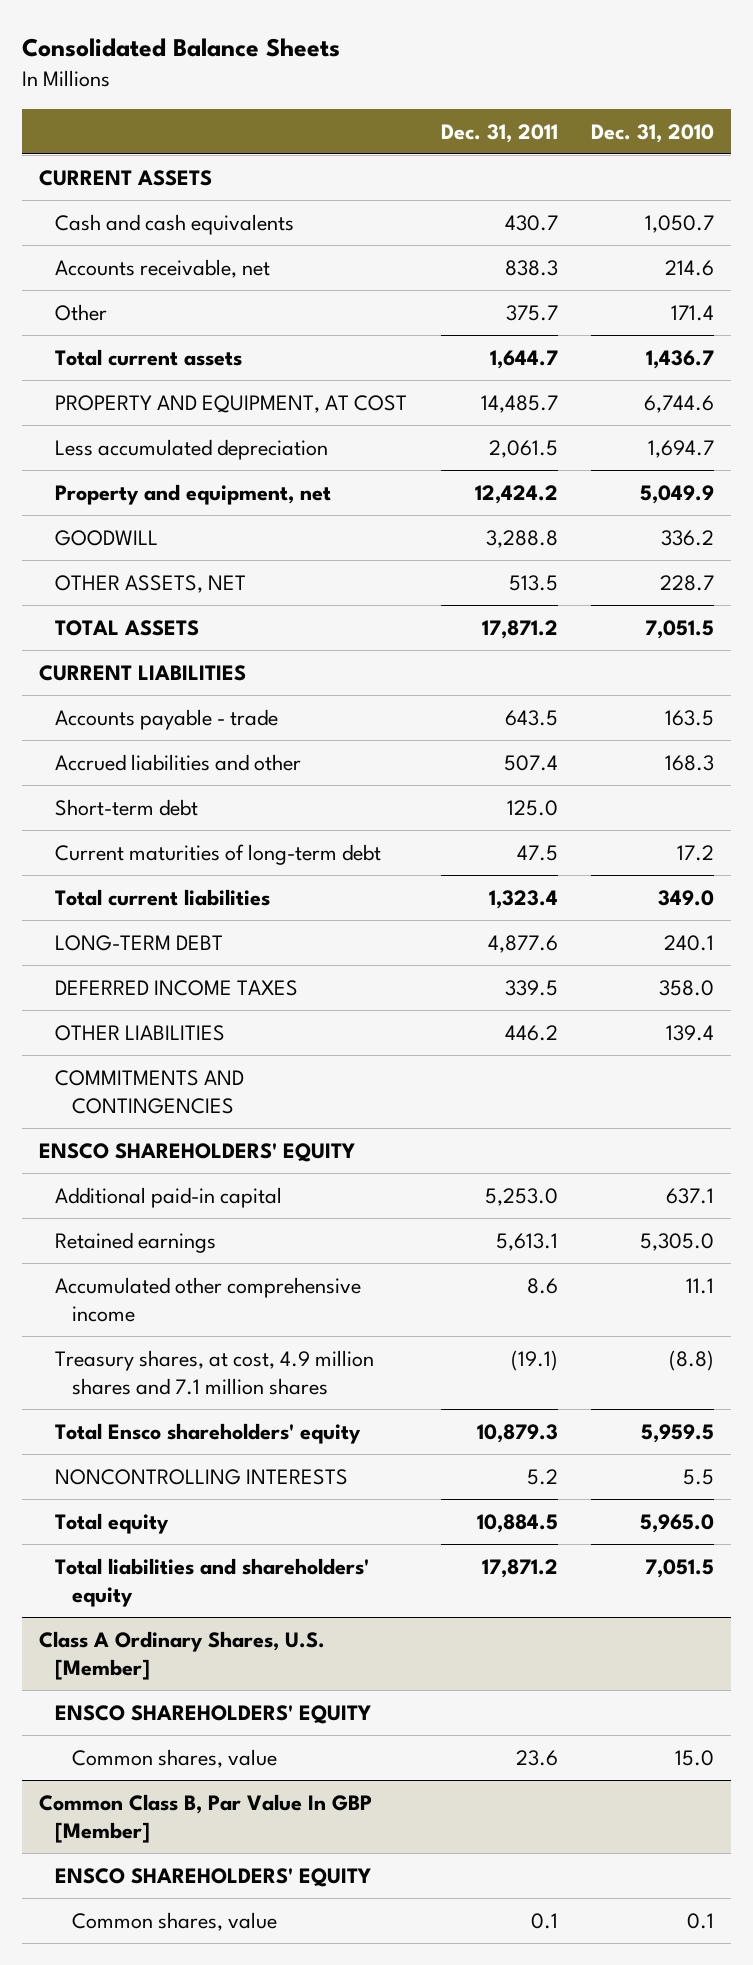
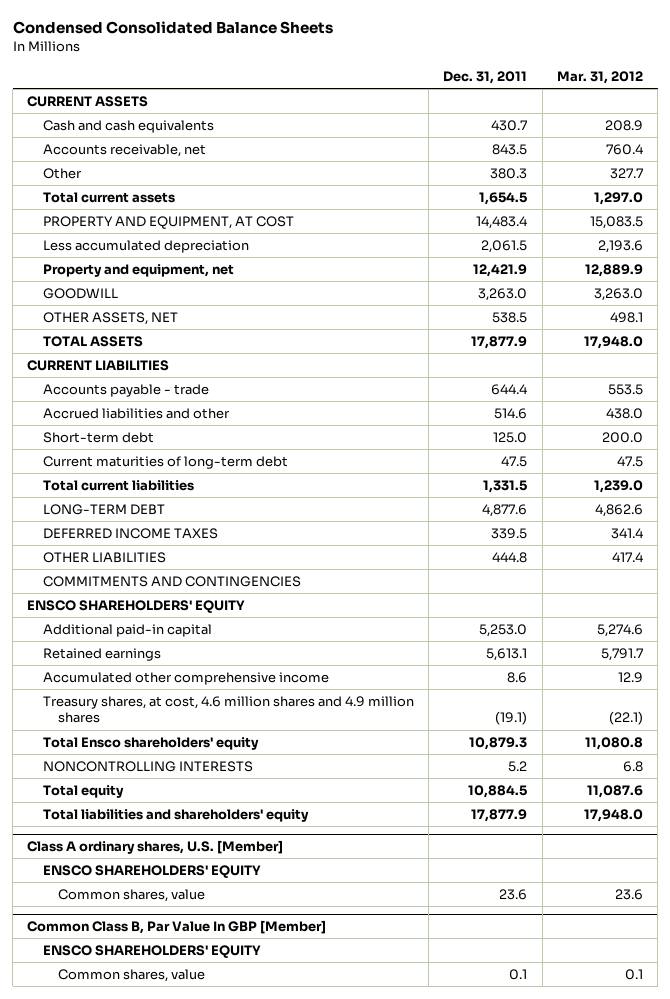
[21,38,340,58] Consolidated Balance Sheets -> [12,21,333,35] Condensed Consolidated Balance Sheets
[591,123,715,143] Dec. 31, 2010 -> none
none -> [557,70,644,84] Mar. 31, 2012
[504,259,558,276] 838.3 -> [492,143,528,155] 843.5
[505,304,558,321] 375.7 -> [490,167,528,179] 380.3
[489,349,558,369] 1,644.7 -> [479,191,528,205] 1,654.5
[480,394,558,413] 14,485.7 -> [476,215,528,229] 14,483.4
[474,484,558,504] 12,424.2 -> [473,263,528,277] 12,421.9
[485,529,558,548] 3,288.8 -> [478,287,528,301] 3,263.0
[508,574,558,591] 513.5 -> [492,311,528,323] 538.5
[481,619,558,639] 17,871.2 -> [471,335,528,349] 17,877.9
[504,709,558,726] 643.5 -> [491,383,528,395] 644.4
[503,754,558,771] 507.4 -> [494,407,528,419] 514.6
[488,889,558,909] 1,323.4 -> [483,479,528,493] 1,331.5
[504,1024,558,1041] 446.2 -> [492,551,528,563] 444.8
[55,1349,375,1396] Treasury shares, at cost, 4.9 million shares and 7.1 million shares -> [42,695,414,724] Treasury shares, at cost, 4.6 million shares and 4.9 million shares
[481,1558,558,1578] 17,871.2 -> [471,808,528,822] 17,877.9
[38,1630,325,1681] Class A Ordinary Shares, U.S. [Member] -> [27,840,284,855] Class A ordinary shares, U.S. [Member]

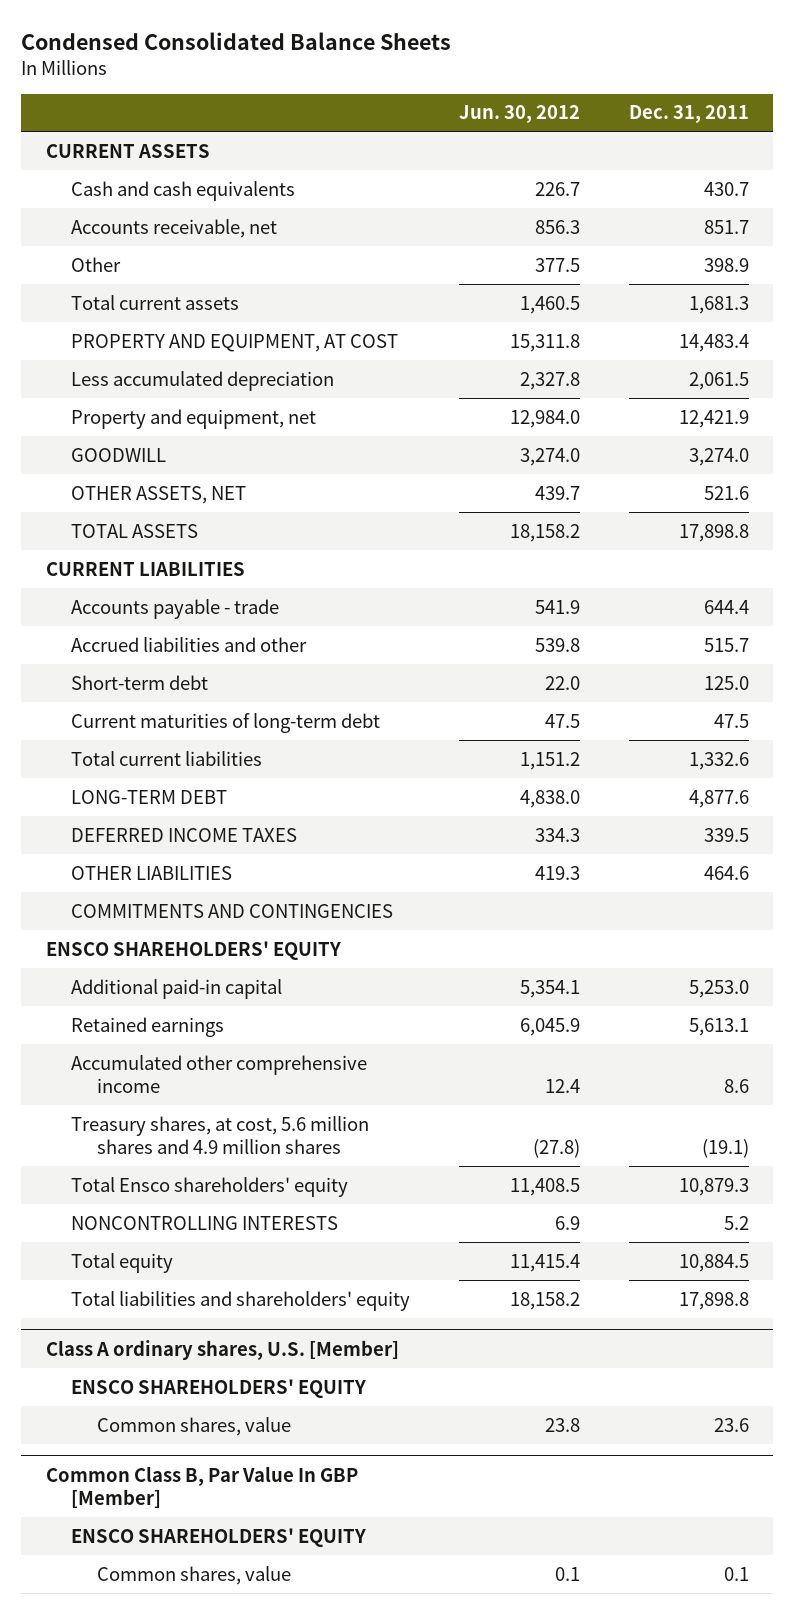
[557,70,644,84] Mar. 31, 2012 -> none
none -> [459,105,581,124] Jun. 30, 2012
[492,143,528,155] 843.5 -> [703,219,749,234] 851.7
[490,167,528,179] 380.3 -> [703,257,749,272] 398.9
[479,191,528,205] 1,654.5 -> [688,295,749,314] 1,681.3
[478,287,528,301] 3,263.0 -> [688,447,749,466] 3,274.0
[492,311,528,323] 538.5 -> [703,485,749,500] 521.6
[471,335,528,349] 17,877.9 -> [678,523,749,542] 17,898.8
[494,407,528,419] 514.6 -> [703,637,749,652] 515.7
[483,479,528,493] 1,331.5 -> [688,751,749,770] 1,332.6
[492,551,528,563] 444.8 -> [703,865,749,880] 464.6
[42,695,414,724] Treasury shares, at cost, 4.6 million shares and 4.9 million shares -> [71,1115,370,1155] Treasury shares, at cost, 5.6 million shares and 4.9 million shares
[471,808,528,822] 17,877.9 -> [678,1291,749,1310] 17,898.8

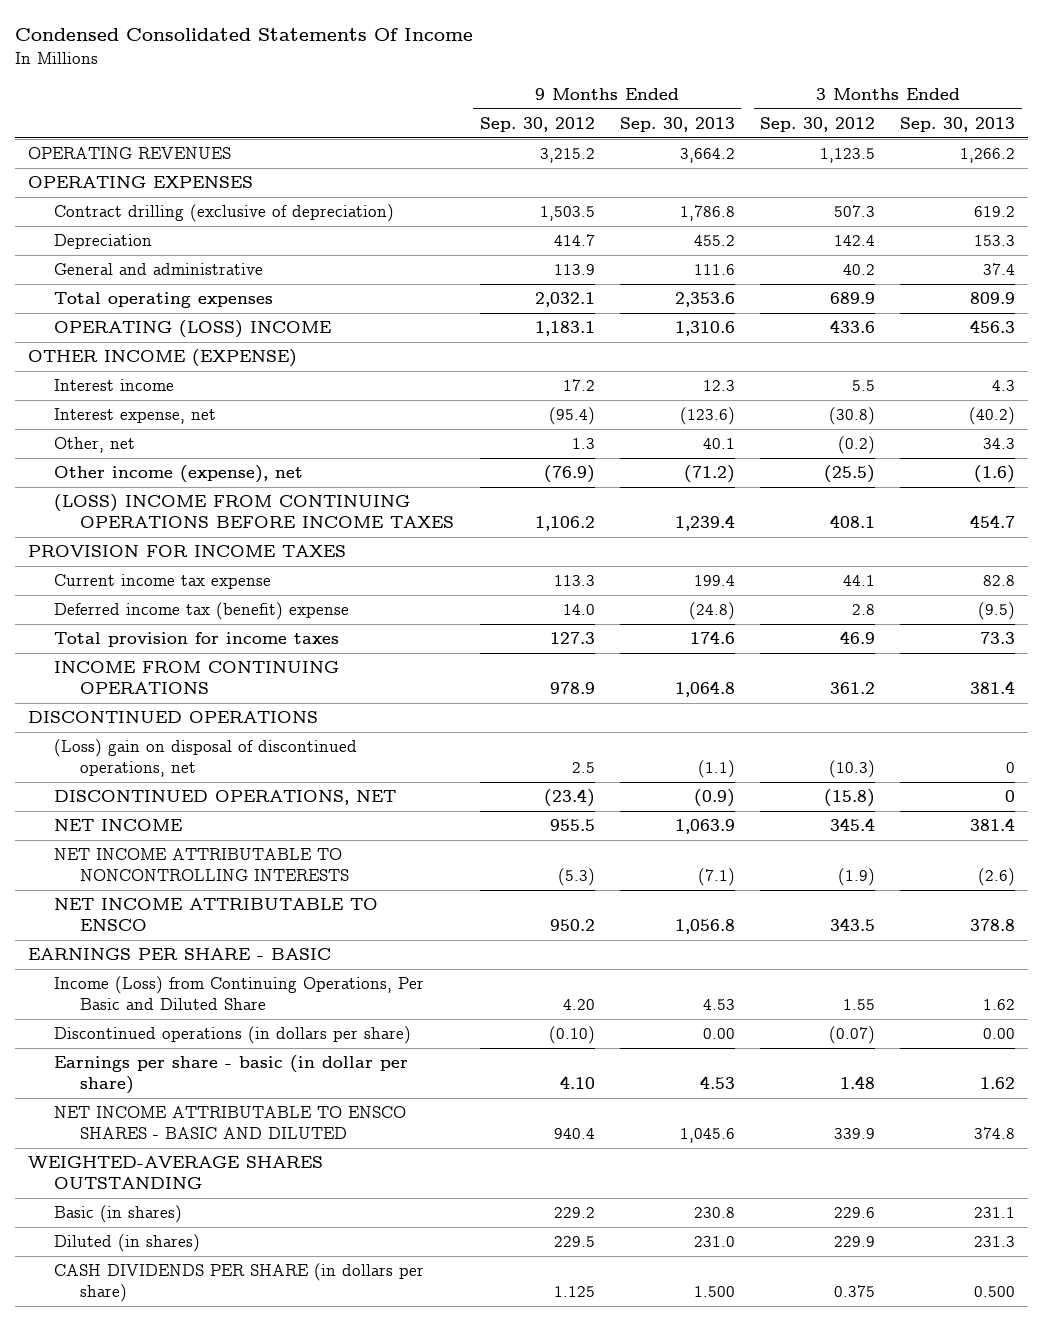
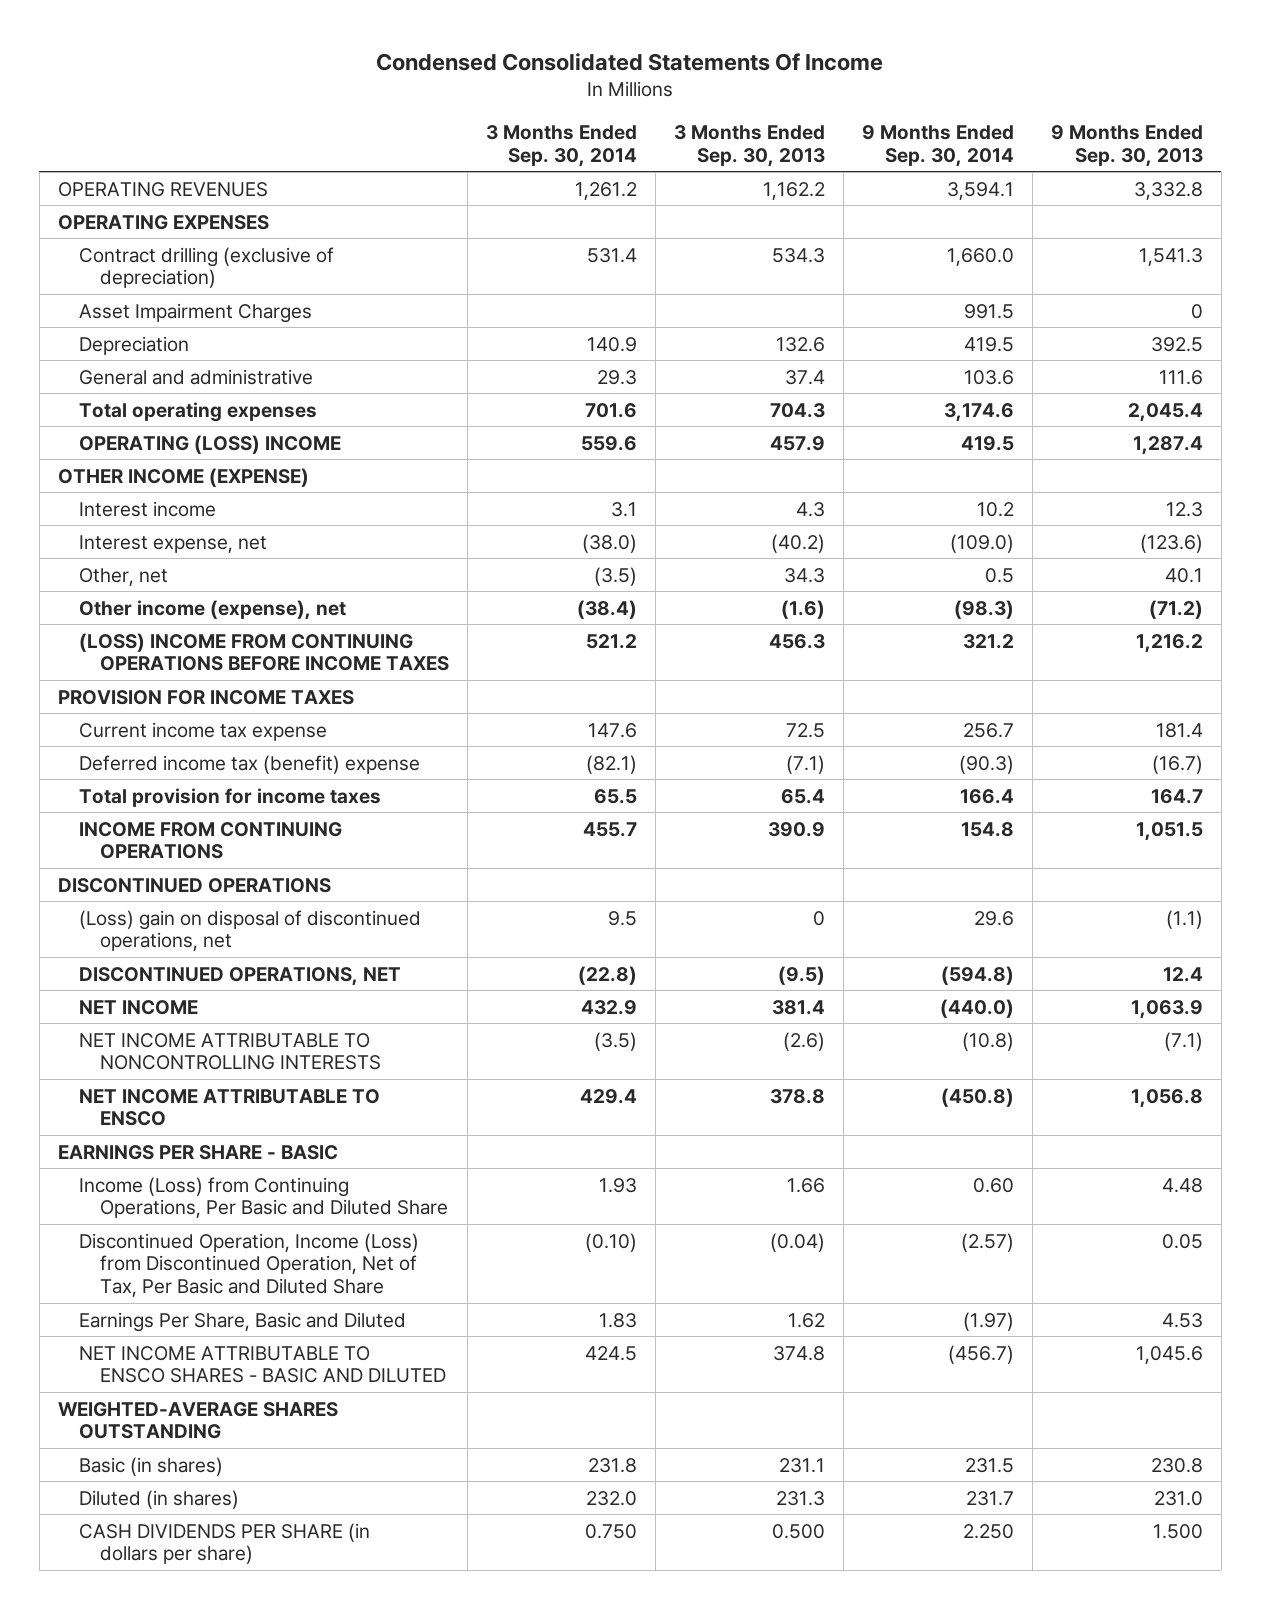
[479,117,595,133] Sep. 30, 2012 -> none
[760,117,876,133] Sep. 30, 2012 -> none
none -> [485,124,637,167] 3 Months Ended Sep. 30, 2014
none -> [861,124,1014,167] 9 Months Ended Sep. 30, 2014
[679,148,735,164] 3,664.2 -> [1133,181,1203,200] 3,332.8
[960,148,1016,164] 1,266.2 -> [762,181,825,200] 1,162.2
[679,205,735,222] 1,786.8 -> [1138,247,1203,266] 1,541.3
[974,206,1016,218] 619.2 -> [771,247,825,263] 534.3
none -> [78,302,312,323] Asset Impairment Charges
[693,235,735,247] 455.2 -> [1150,336,1203,352] 392.5
[974,235,1016,247] 153.3 -> [775,336,825,352] 132.6
[674,292,735,308] 2,353.6 -> [1127,402,1203,422] 2,045.4
[970,292,1016,305] 809.9 -> [769,402,825,418] 704.3
[674,321,735,337] 1,310.6 -> [1132,435,1203,455] 1,287.4
[970,320,1016,334] 456.3 -> [769,435,825,451] 457.9
[674,514,735,531] 1,239.4 -> [1135,633,1203,653] 1,216.2
[970,514,1016,528] 454.7 -> [768,633,825,649] 456.3
[693,575,735,587] 199.4 -> [1155,722,1203,738] 181.4
[983,575,1016,587] 82.8 -> [785,722,825,738] 72.5
[688,602,735,621] (24.8) -> [1151,754,1203,774] (16.7)
[978,602,1016,621] (9.5) -> [785,754,825,774] (7.1)
[689,631,735,645] 174.6 -> [1150,788,1203,804] 164.7
[980,632,1016,645] 73.3 -> [780,788,825,804] 65.4
[674,680,735,697] 1,064.8 -> [1135,821,1203,841] 1,051.5
[970,680,1016,694] 381.4 -> [767,821,825,837] 390.9
[693,789,735,808] (0.9) -> [1162,966,1203,982] 12.4
[1005,790,1016,803] 0 -> [777,965,825,985] (9.5)
[54,1026,412,1045] Discontinued operations (in dollars per share) -> none
[702,998,735,1010] 4.53 -> [1161,1177,1203,1193] 4.48
[983,998,1016,1010] 1.62 -> [786,1177,825,1193] 1.66
none -> [78,1232,419,1298] Discontinued Operation, Income (Loss) from Discontinued Operation, Net of Tax, Per Basic and Diluted Share
[54,1055,409,1094] Earnings per share - basic (in dollar per share) -> [78,1311,406,1332] Earnings Per Share, Basic and Diluted

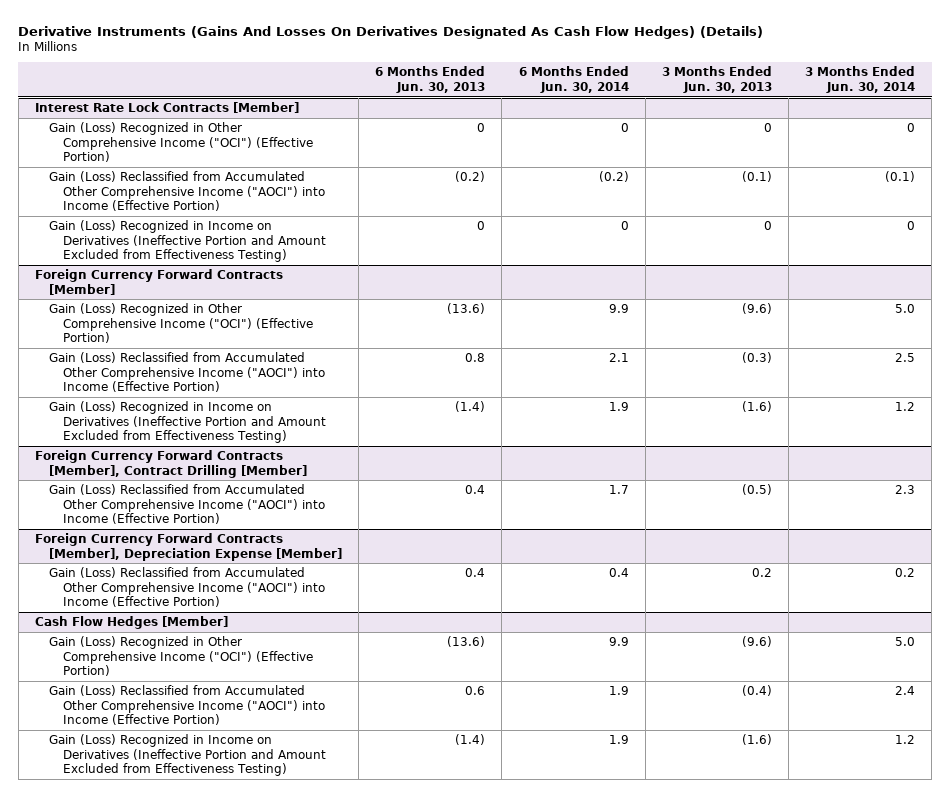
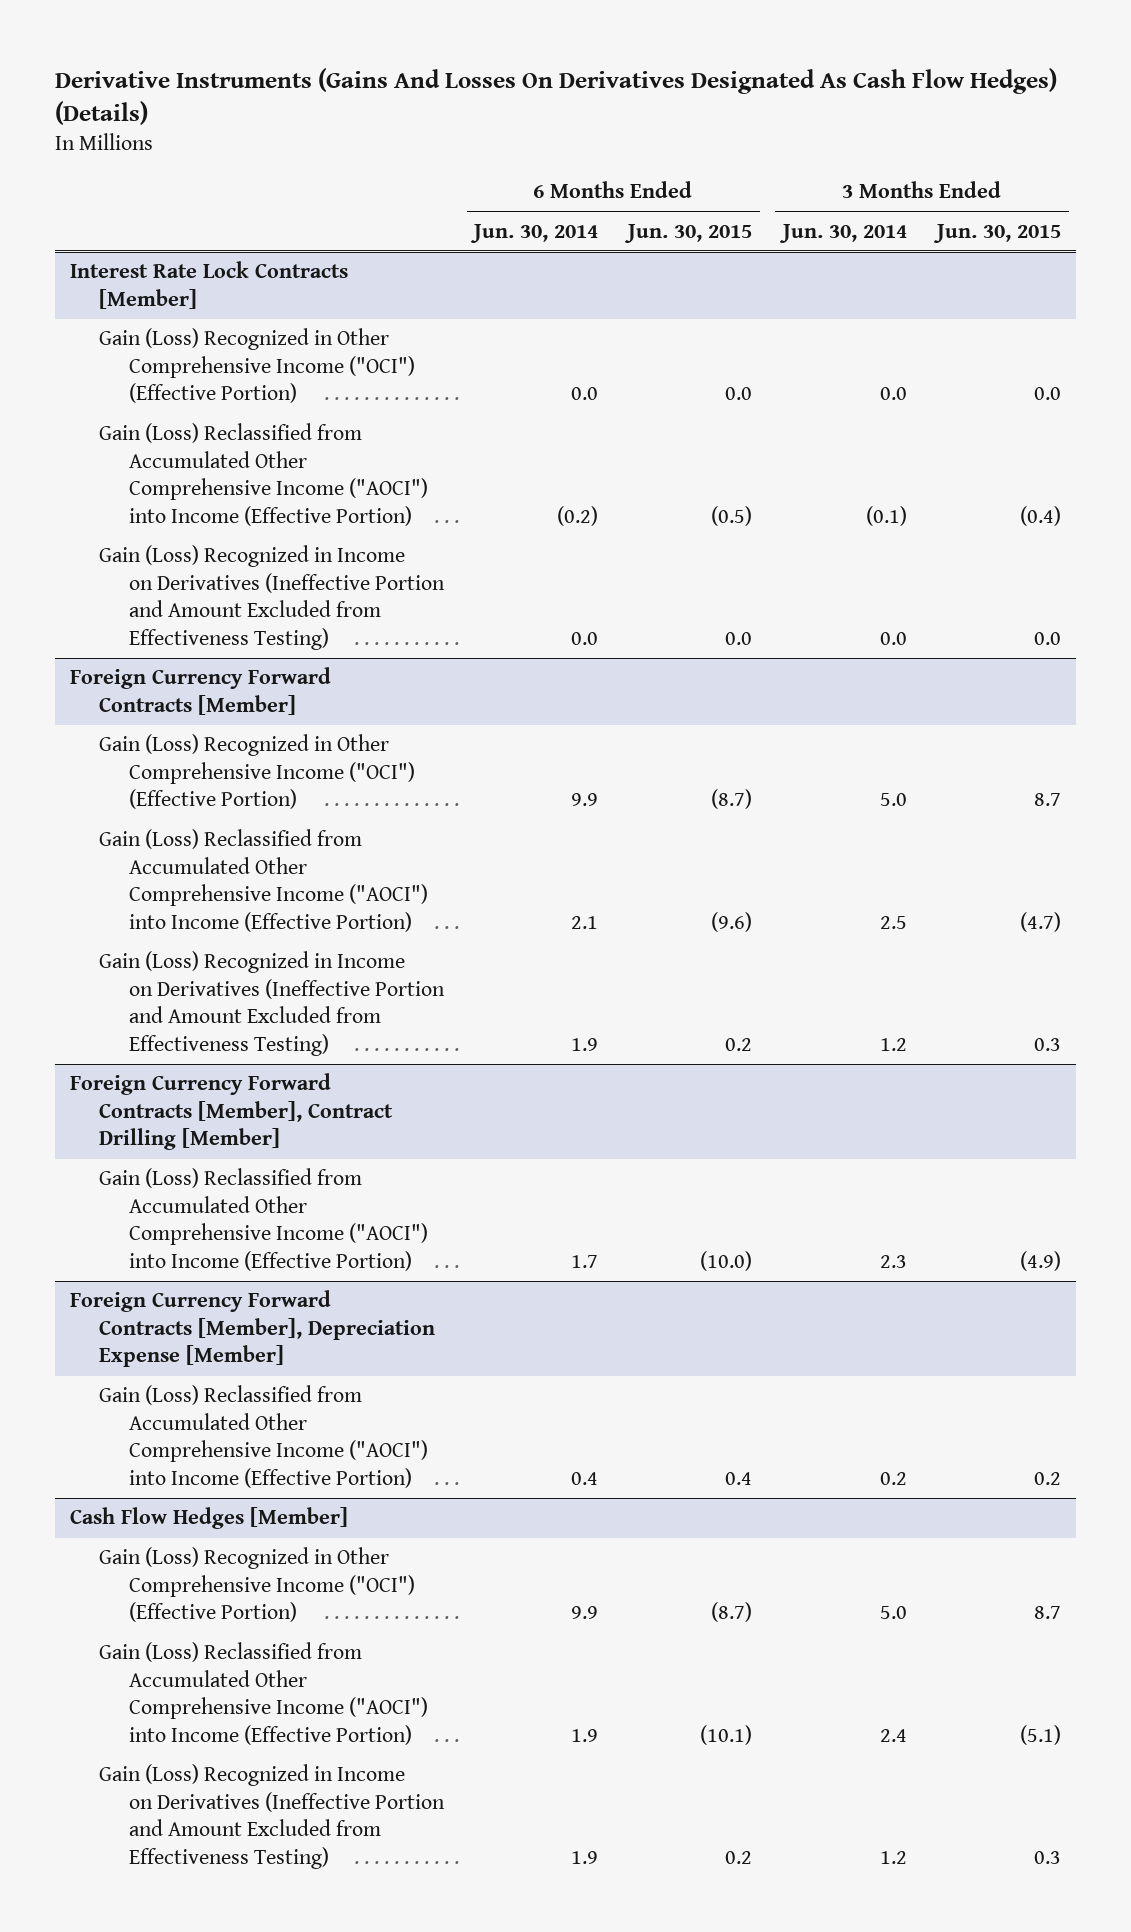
[375,66,486,93] 6 Months Ended Jun. 30, 2013 -> none
[661,66,772,93] 3 Months Ended Jun. 30, 2013 -> none
none -> [624,223,753,243] Jun. 30, 2015
none -> [932,223,1061,243] Jun. 30, 2015
[620,123,629,133] 0 -> [571,387,599,401] 0.0
[907,123,916,133] 0 -> [879,387,907,401] 0.0
[620,221,629,231] 0 -> [571,631,599,645] 0.0
[907,221,916,231] 0 -> [879,631,907,645] 0.0

